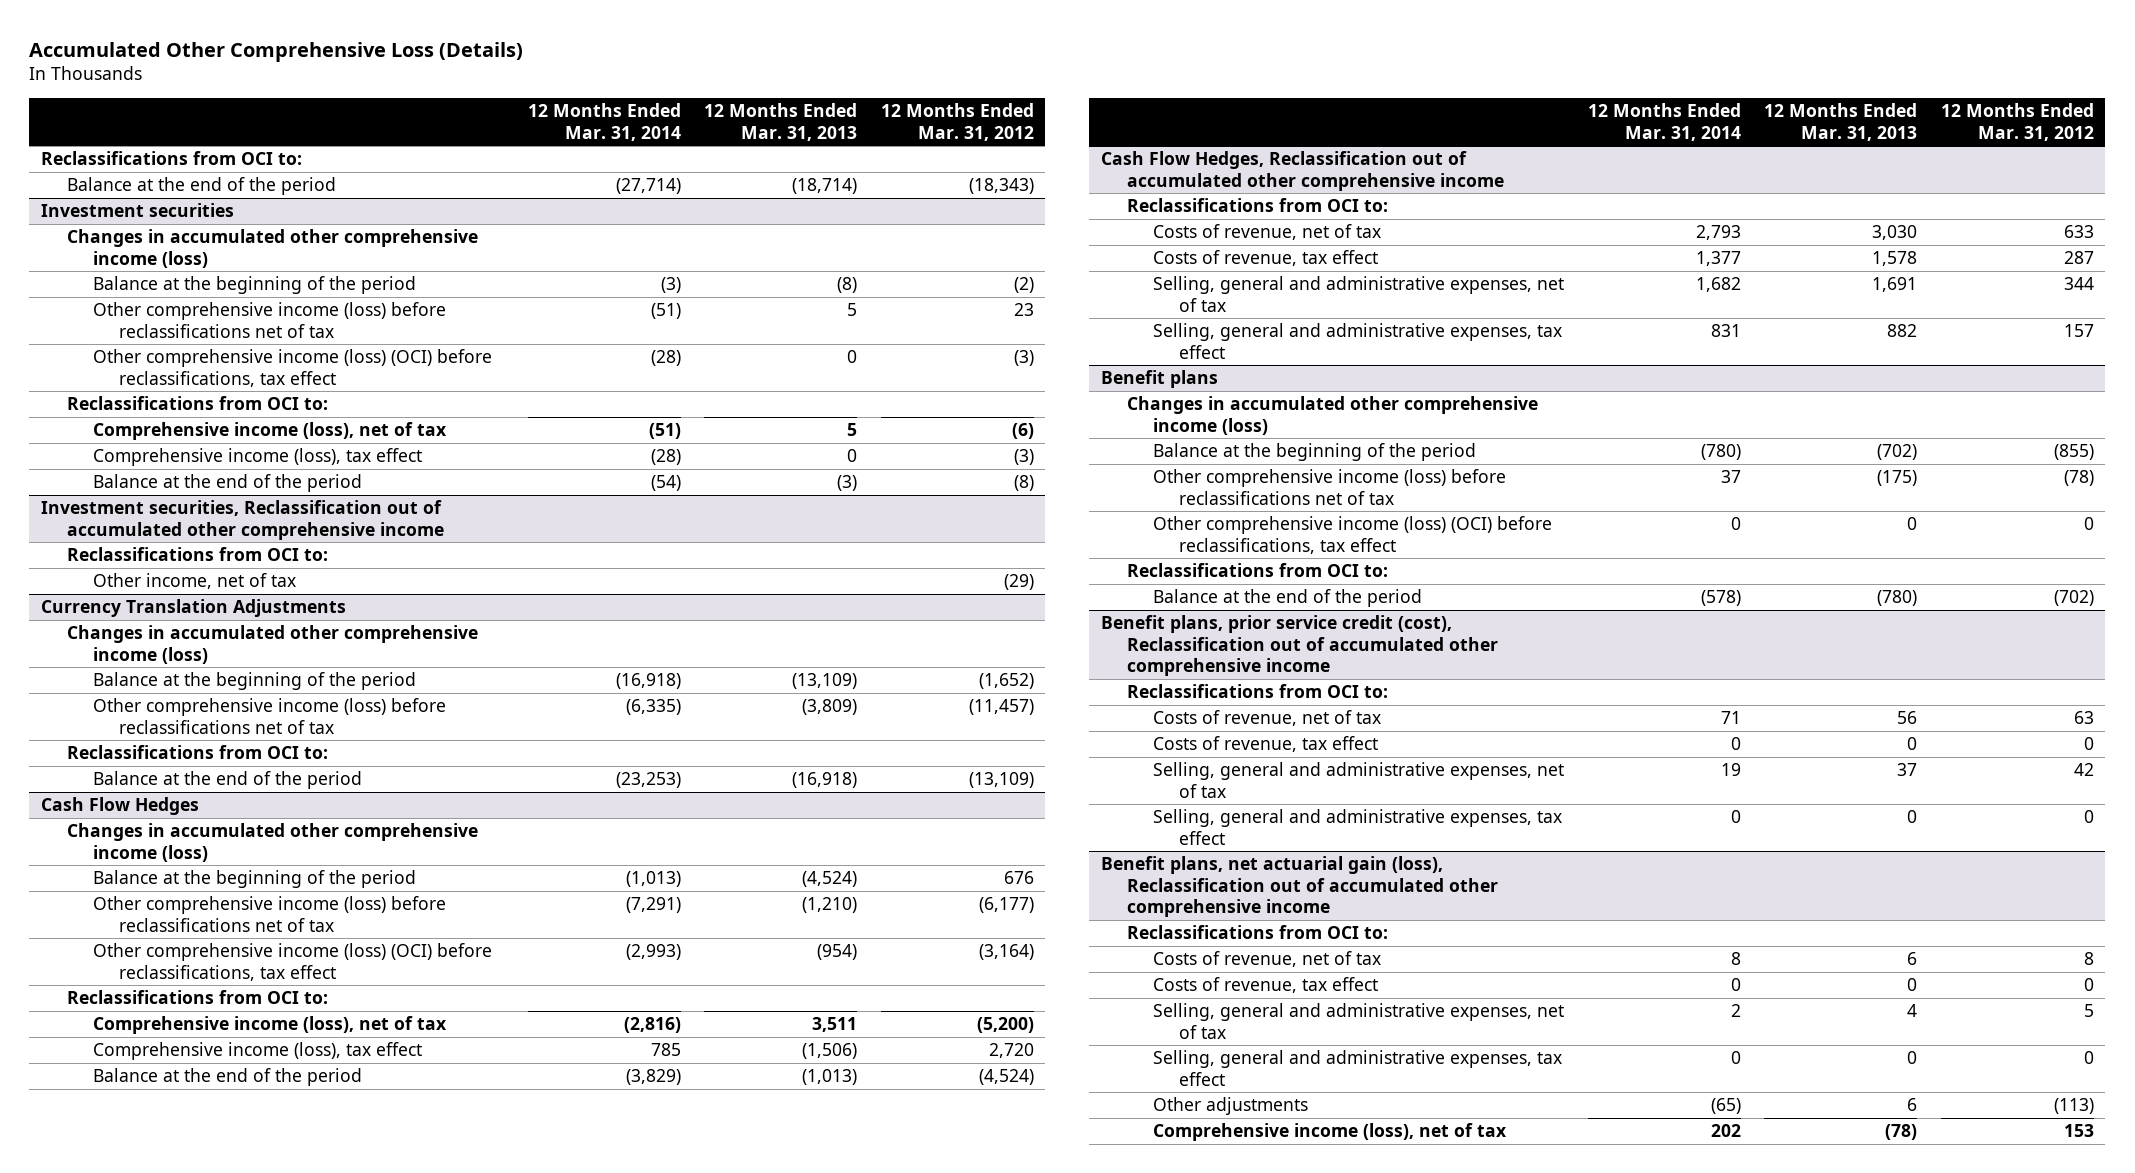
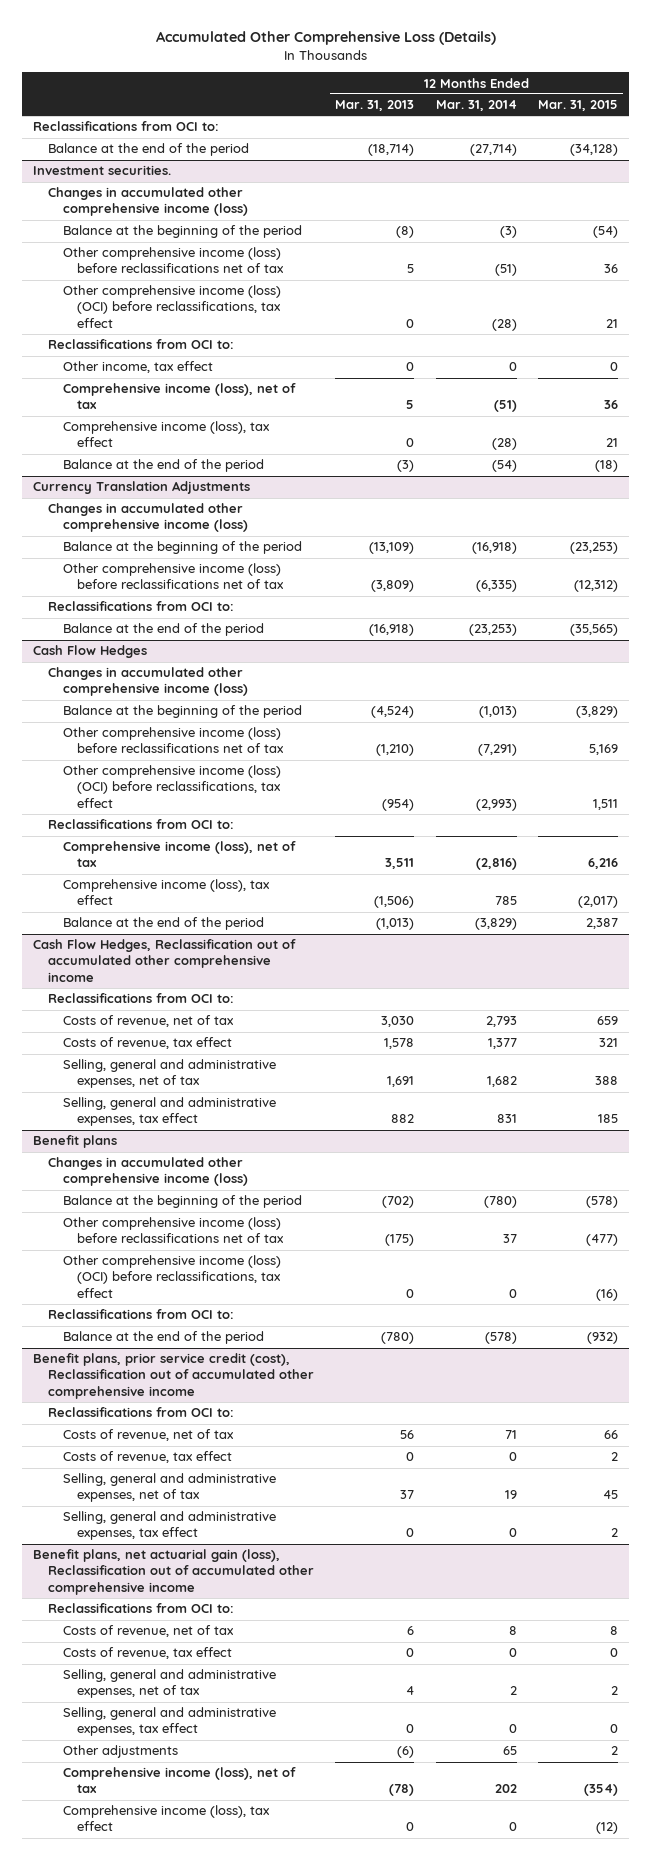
[880,103,1034,141] 12 Months Ended Mar. 31, 2012 -> none
none -> [537,100,618,112] Mar. 31, 2015
[41,203,235,218] Investment securities -> [33,165,172,176] Investment securities.
none -> [62,361,213,374] Other income, tax effect
[41,500,445,540] Investment securities, Reclassification out of accumulated other comprehensive income -> none
[67,547,329,562] Reclassifications from OCI to: -> none
[93,573,297,590] Other income, net of tax -> none
[1710,1098,1741,1115] (65) -> [502,1746,517,1756] 65
[1907,1098,1918,1112] 6 -> [397,1746,415,1759] (6)
none -> [62,1805,270,1832] Comprehensive income (loss), tax effect

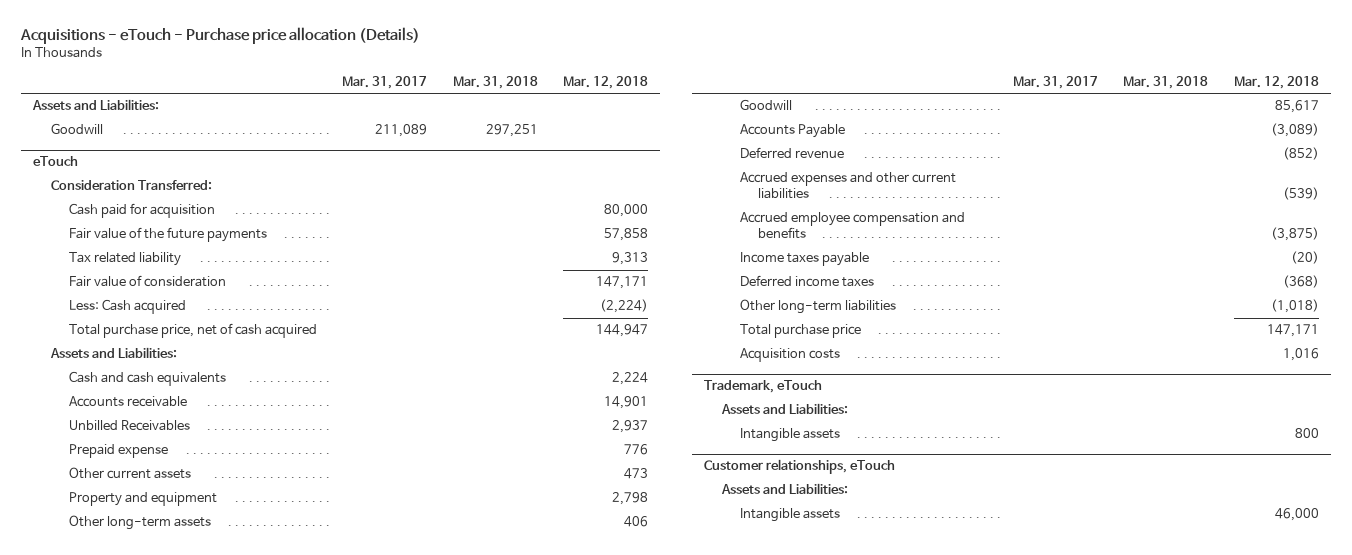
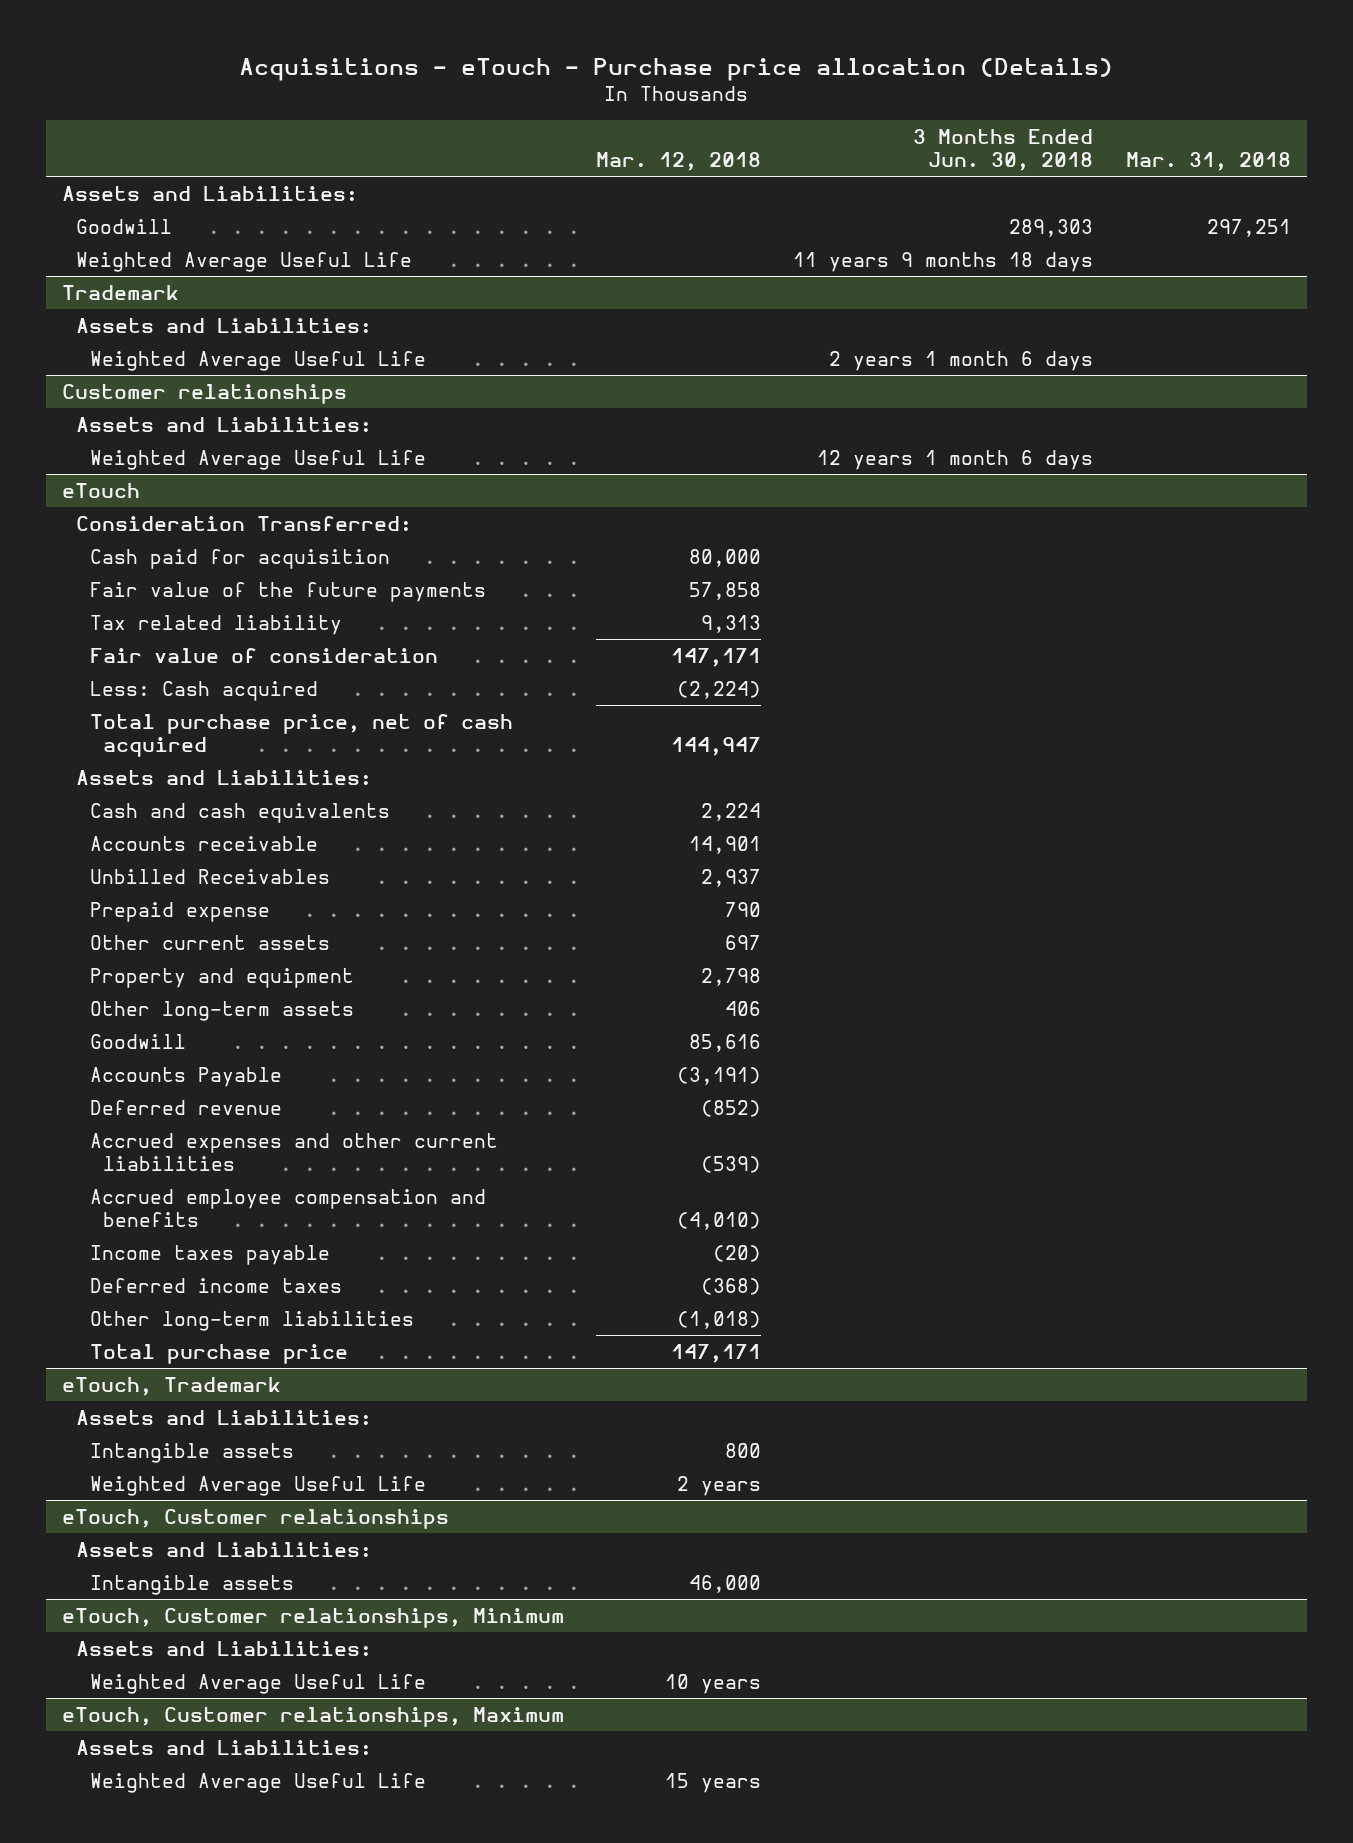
[342,75,428,89] Mar. 31, 2017 -> none
none -> [913,129,1094,172] 3 Months Ended Jun. 30, 2018
none -> [75,251,412,272] Weighted Average Useful Life
none -> [61,284,179,300] Trademark
none -> [75,317,372,333] Assets and Liabilities:
none -> [89,350,426,371] Weighted Average Useful Life
none -> [61,383,347,404] Customer relationships
none -> [75,416,372,432] Assets and Liabilities:
none -> [89,449,426,470] Weighted Average Useful Life
[623,444,648,456] 776 -> [725,901,762,917] 790
[623,468,648,480] 473 -> [725,934,762,950] 697
[1274,100,1319,114] 85,617 -> [689,1033,762,1052] 85,616
[1270,123,1319,138] (3,089) -> [677,1066,762,1085] (3,191)
[1270,227,1319,242] (3,875) -> [677,1211,762,1230] (4,010)
[739,348,840,363] Acquisition costs -> none
[704,380,823,394] Trademark, eTouch -> [61,1376,281,1396] eTouch, Trademark
none -> [89,1475,426,1496] Weighted Average Useful Life
[704,459,896,475] Customer relationships, eTouch -> [61,1508,449,1529] eTouch, Customer relationships
none -> [61,1607,564,1628] eTouch, Customer relationships, Minimum
none -> [75,1640,372,1656] Assets and Liabilities:
none -> [89,1673,426,1694] Weighted Average Useful Life
none -> [61,1706,564,1727] eTouch, Customer relationships, Maximum
none -> [75,1739,372,1755] Assets and Liabilities:
none -> [89,1772,426,1793] Weighted Average Useful Life

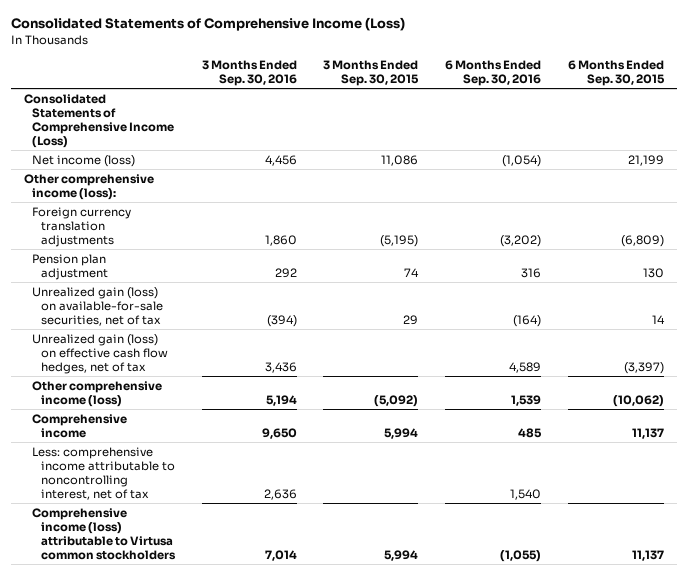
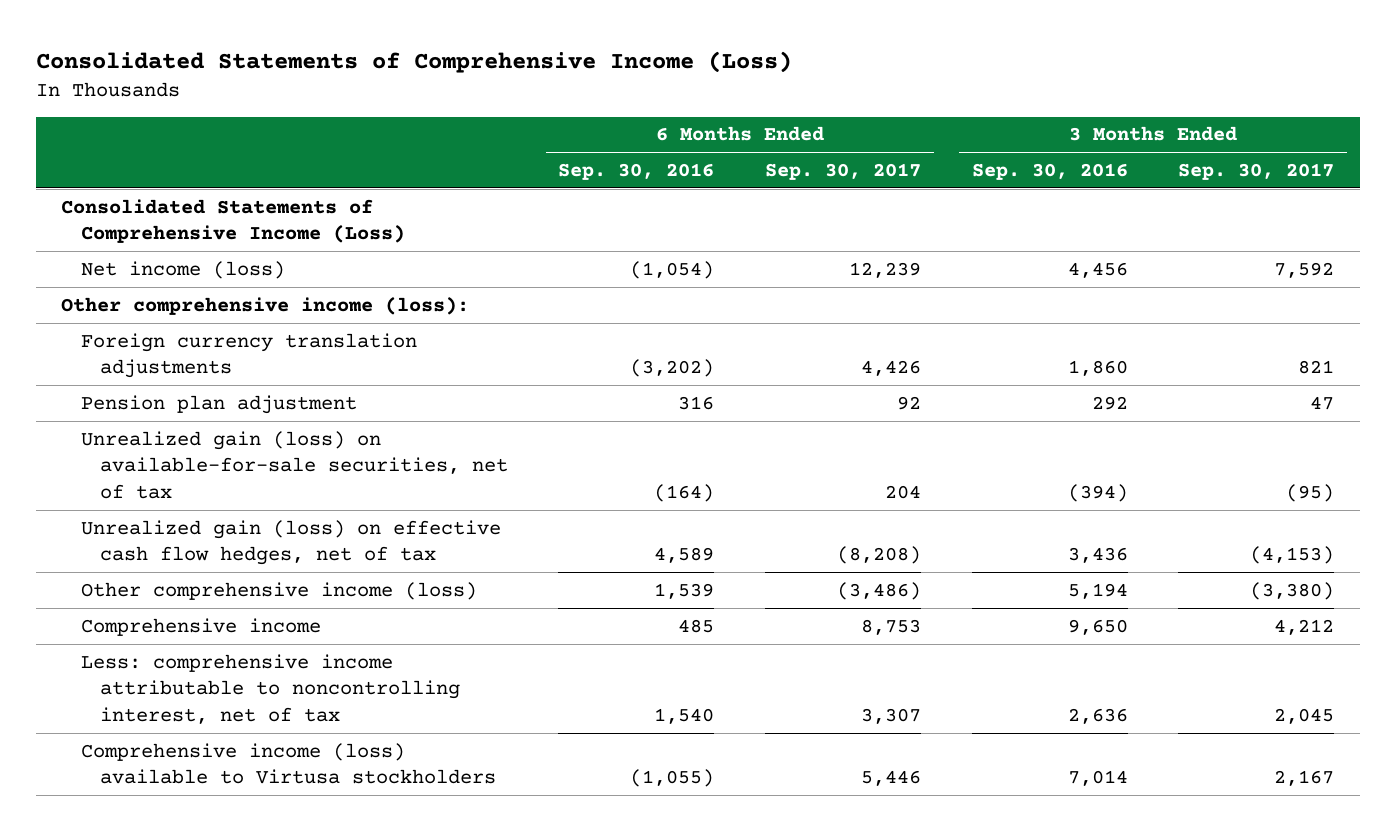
[323,59,420,86] 3 Months Ended Sep. 30, 2015 -> none
[568,59,666,86] 6 Months Ended Sep. 30, 2015 -> none
none -> [765,162,922,180] Sep. 30, 2017
none -> [1178,162,1335,180] Sep. 30, 2017
[32,507,176,560] Comprehensive income (loss) attributable to Virtusa common stockholders -> [80,742,496,785] Comprehensive income (loss) available to Virtusa stockholders

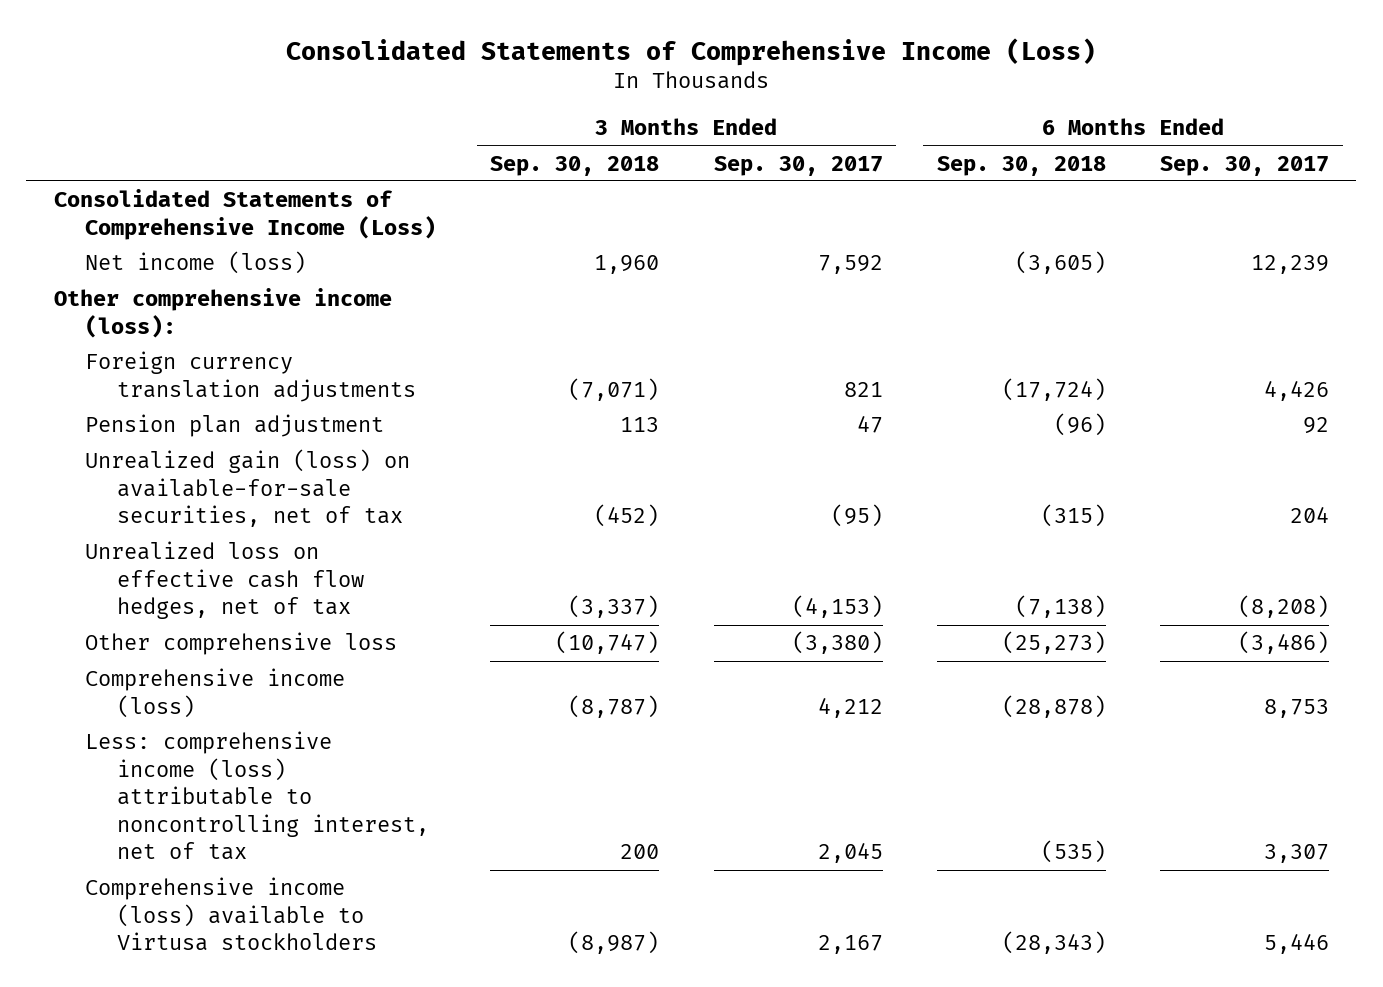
[558,162,715,180] Sep. 30, 2016 -> none
[971,162,1128,180] Sep. 30, 2016 -> none
none -> [490,155,660,176] Sep. 30, 2018
none -> [936,155,1106,176] Sep. 30, 2018
[80,519,501,566] Unrealized gain (loss) on effective cash flow hedges, net of tax -> [85,541,364,620] Unrealized loss on effective cash flow hedges, net of tax
[80,581,477,600] Other comprehensive income (loss) -> [85,632,398,656] Other comprehensive loss
[80,617,321,636] Comprehensive income -> [85,668,346,718] Comprehensive income (loss)
[80,653,460,724] Less: comprehensive income attributable to noncontrolling interest, net of tax -> [85,731,429,861] Less: comprehensive income (loss) attributable to noncontrolling interest, net of tax

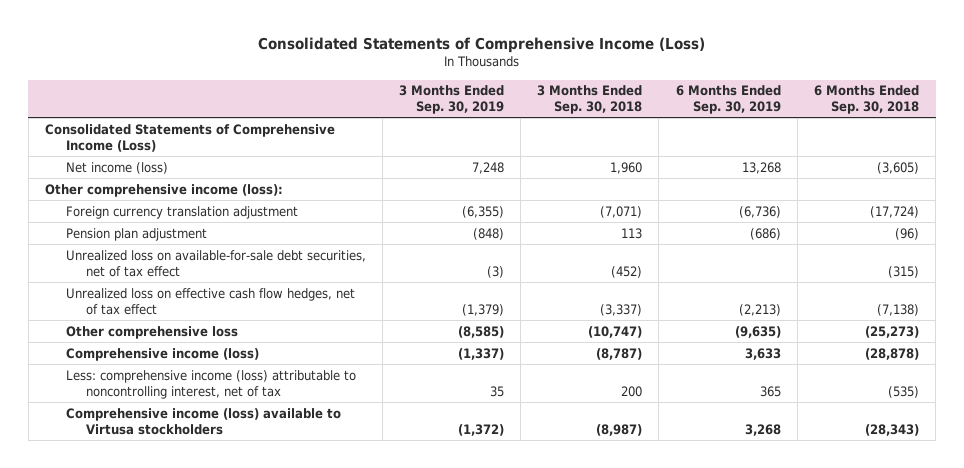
[713,155,883,176] Sep. 30, 2017 -> none
[1160,155,1330,176] Sep. 30, 2017 -> none
none -> [398,85,504,115] 3 Months Ended Sep. 30, 2019
none -> [675,85,781,115] 6 Months Ended Sep. 30, 2019
[85,351,416,402] Foreign currency translation adjustments -> [65,205,298,219] Foreign currency translation adjustment
[85,449,411,528] Unrealized gain (loss) on available-for-sale securities, net of tax -> [65,249,366,277] Unrealized loss on available-for-sale debt securities, net of tax effect
[85,541,364,620] Unrealized loss on effective cash flow hedges, net of tax -> [65,287,355,315] Unrealized loss on effective cash flow hedges, net of tax effect

